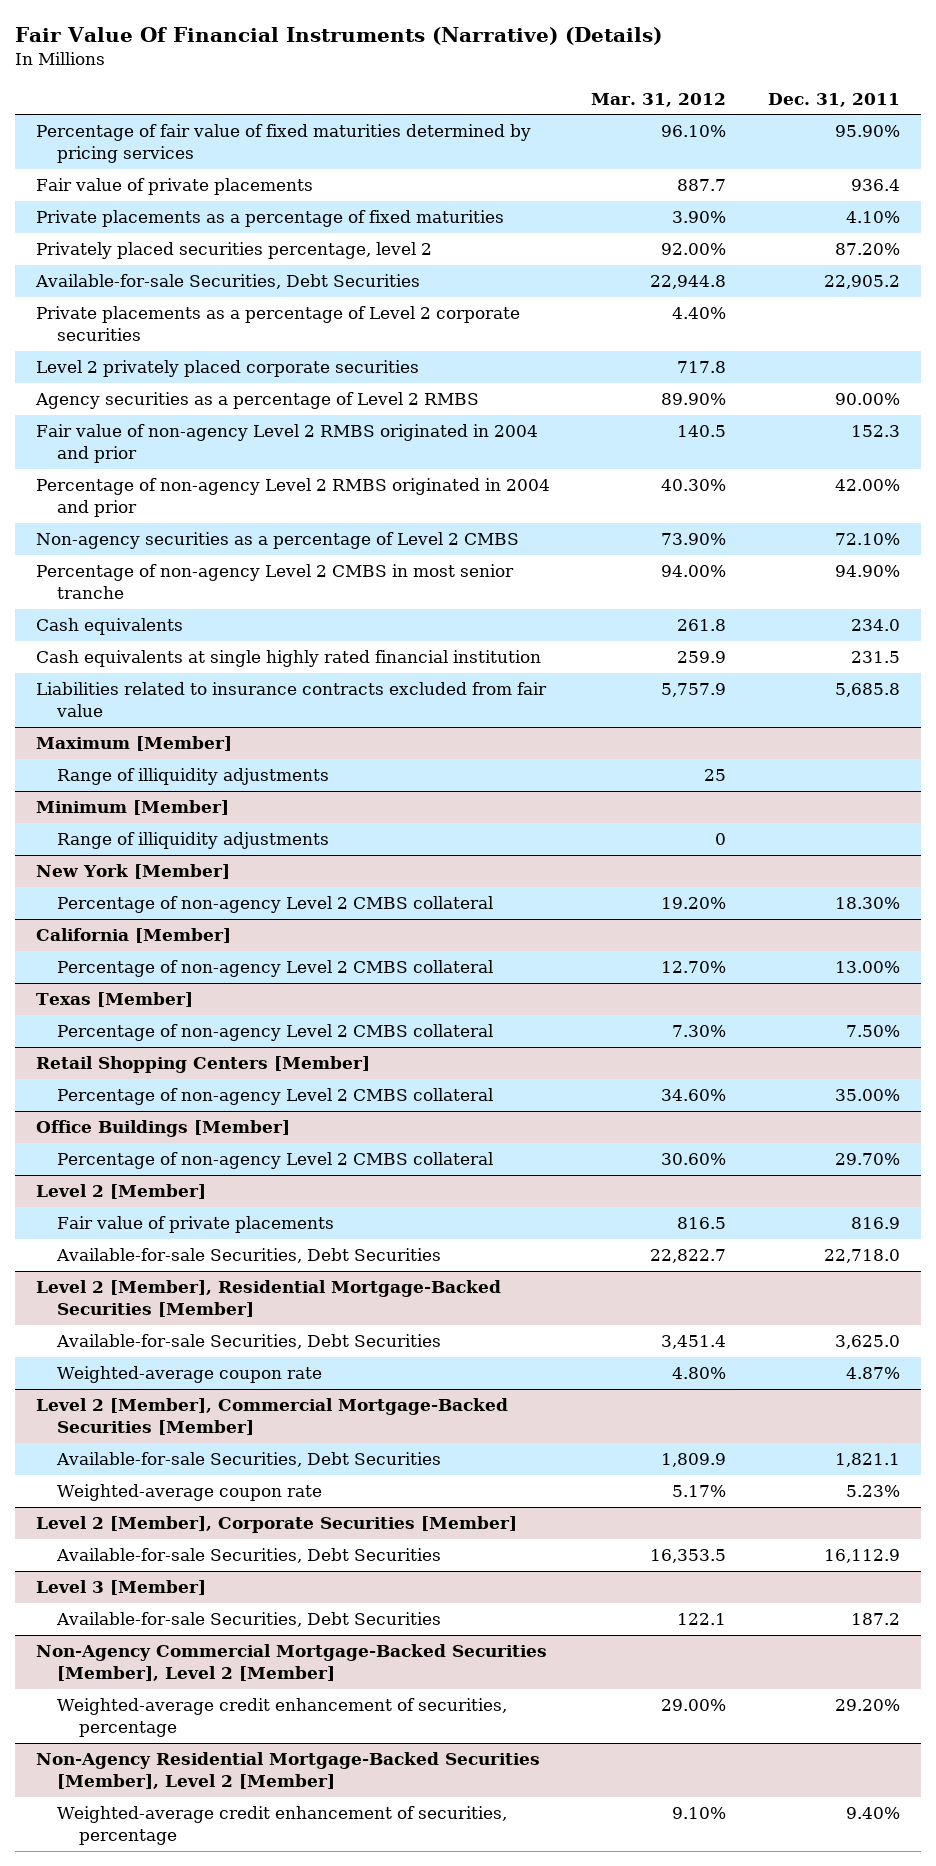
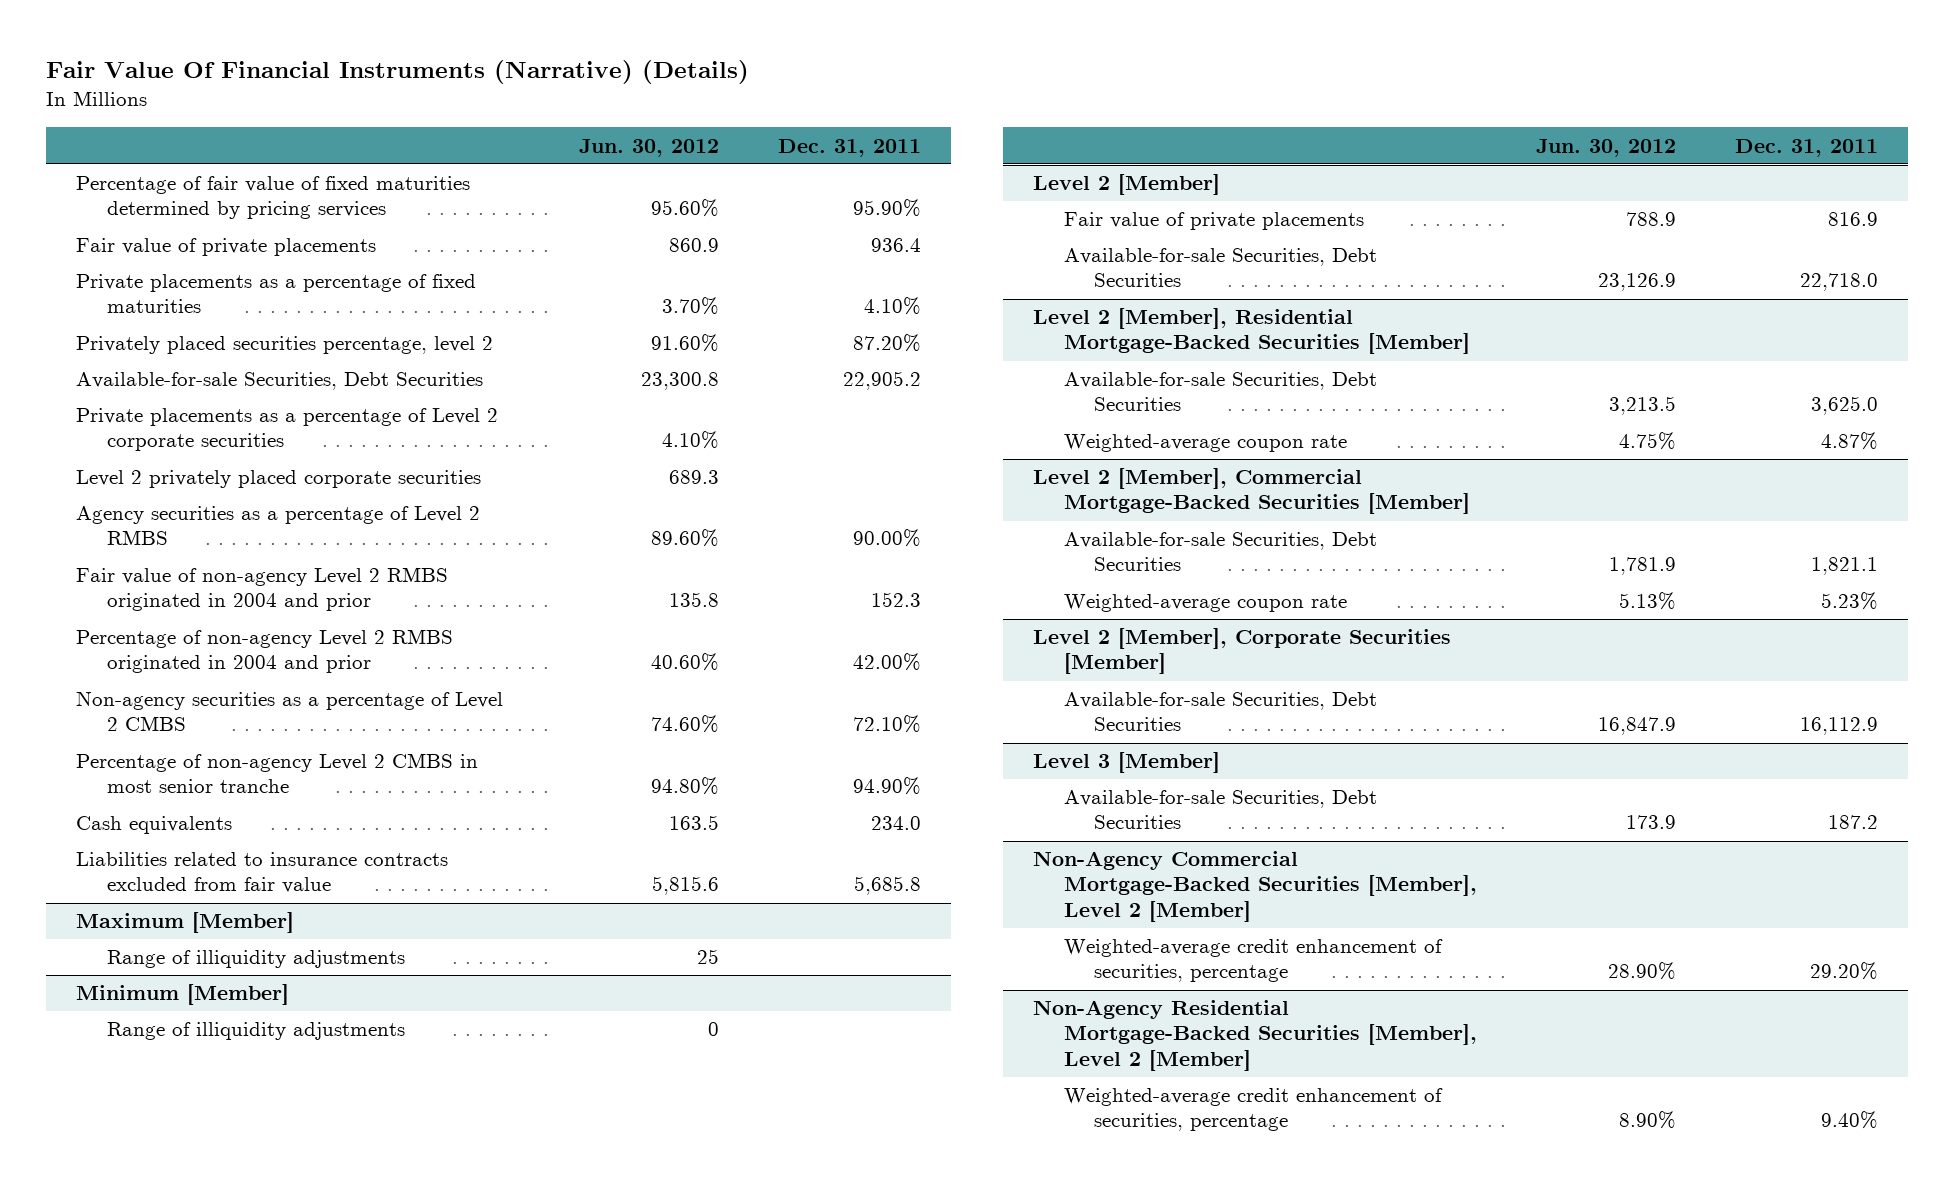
[591,92,727,107] Mar. 31, 2012 -> none
none -> [578,138,719,157] Jun. 30, 2012
[35,650,541,668] Cash equivalents at single highly rated financial institution -> none
[35,864,230,880] New York [Member] -> none
[57,896,494,914] Percentage of non-agency Level 2 CMBS collateral -> none
[35,928,231,944] California [Member] -> none
[57,960,494,978] Percentage of non-agency Level 2 CMBS collateral -> none
[35,992,193,1008] Texas [Member] -> none
[57,1024,494,1042] Percentage of non-agency Level 2 CMBS collateral -> none
[35,1056,370,1074] Retail Shopping Centers [Member] -> none
[57,1088,494,1106] Percentage of non-agency Level 2 CMBS collateral -> none
[35,1120,290,1138] Office Buildings [Member] -> none
[57,1152,494,1170] Percentage of non-agency Level 2 CMBS collateral -> none

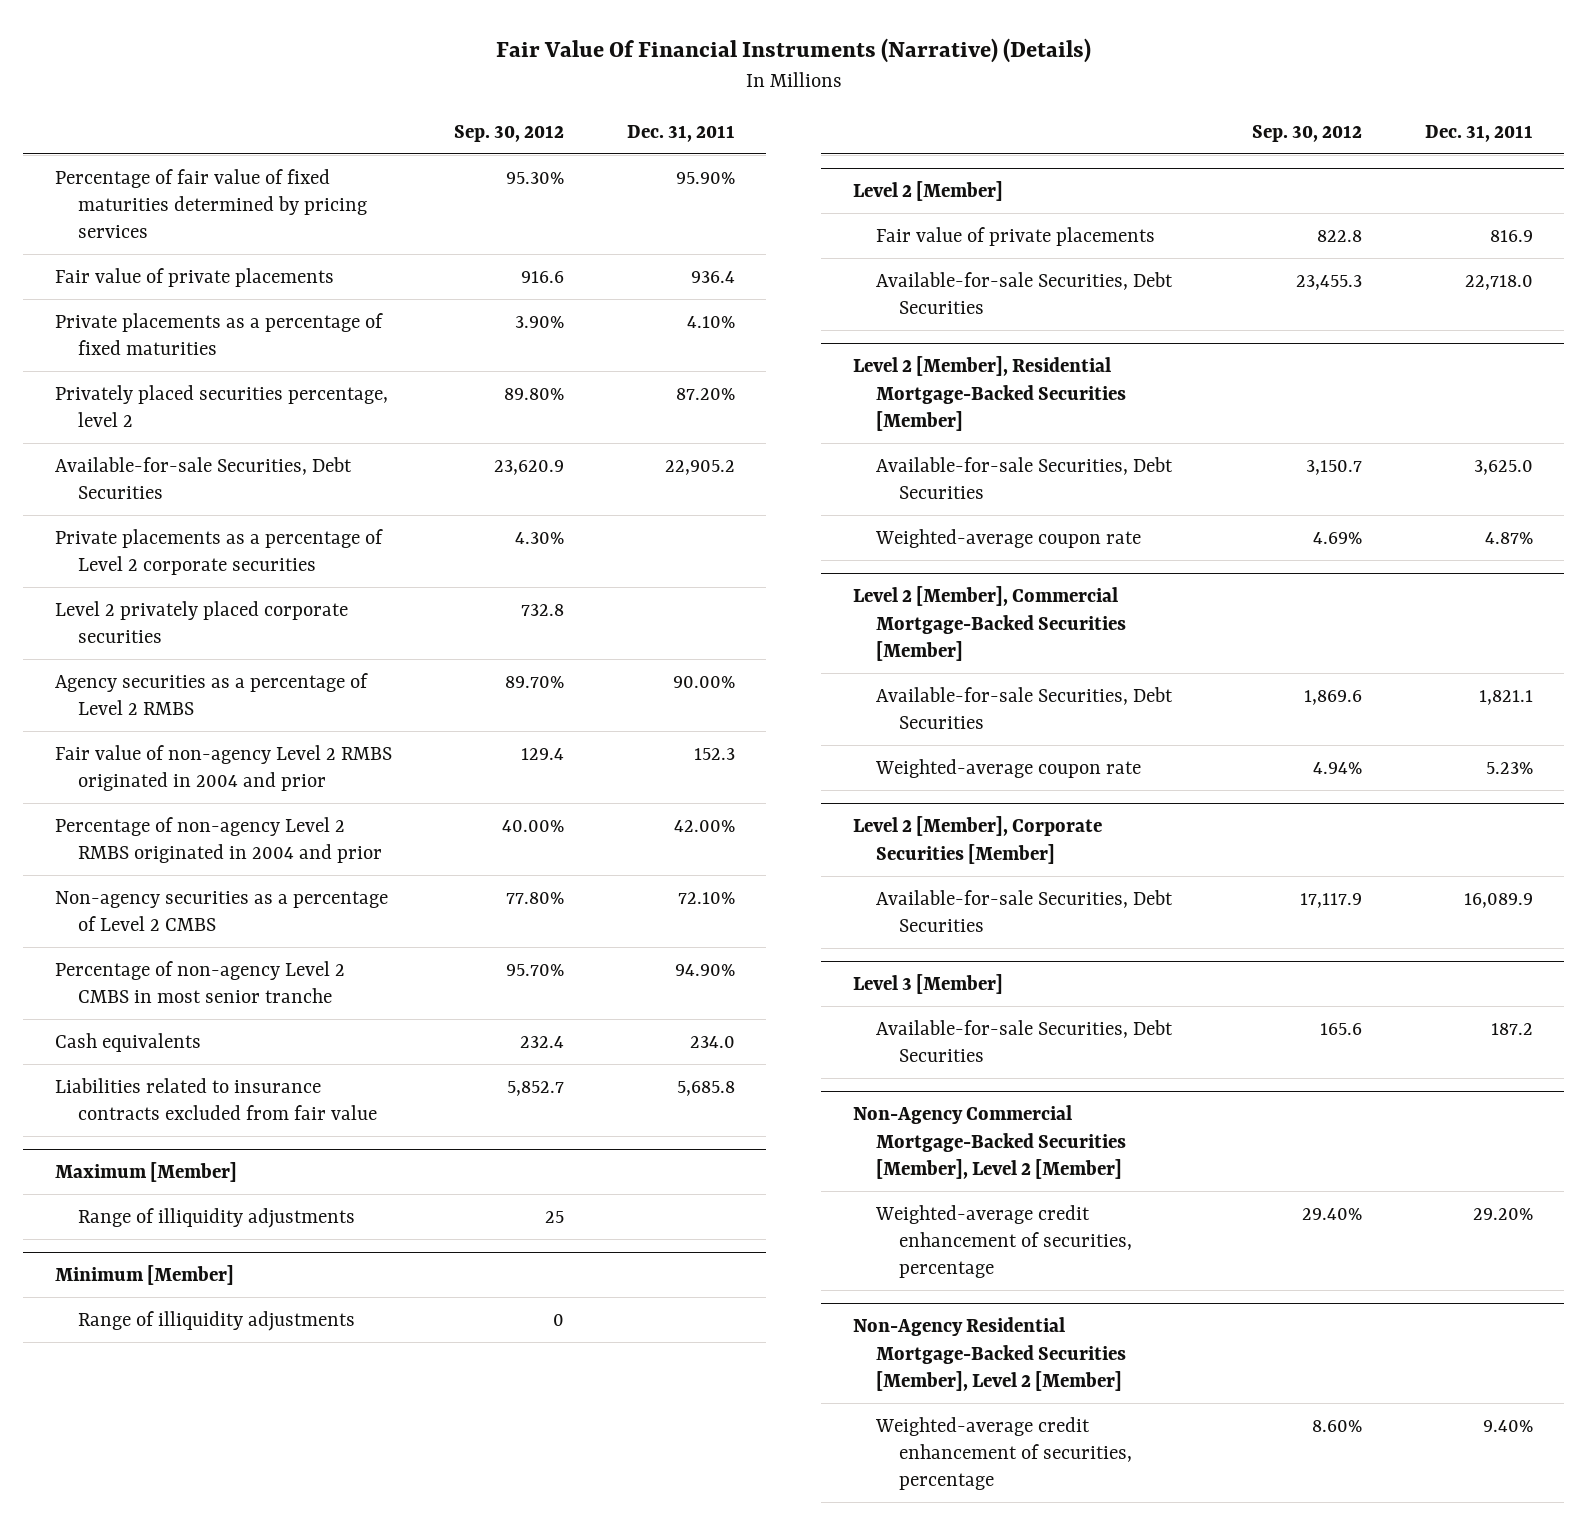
[578,138,719,157] Jun. 30, 2012 -> none
none -> [454,124,565,142] Sep. 30, 2012
[1800,717,1879,736] 16,112.9 -> [1463,892,1533,908] 16,089.9

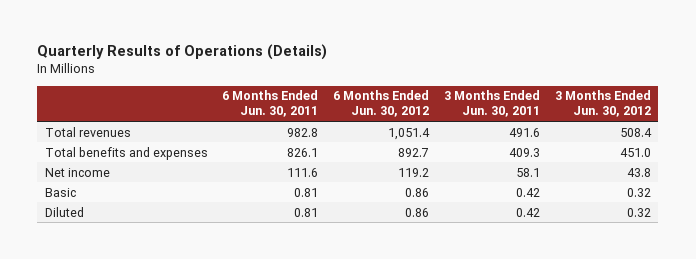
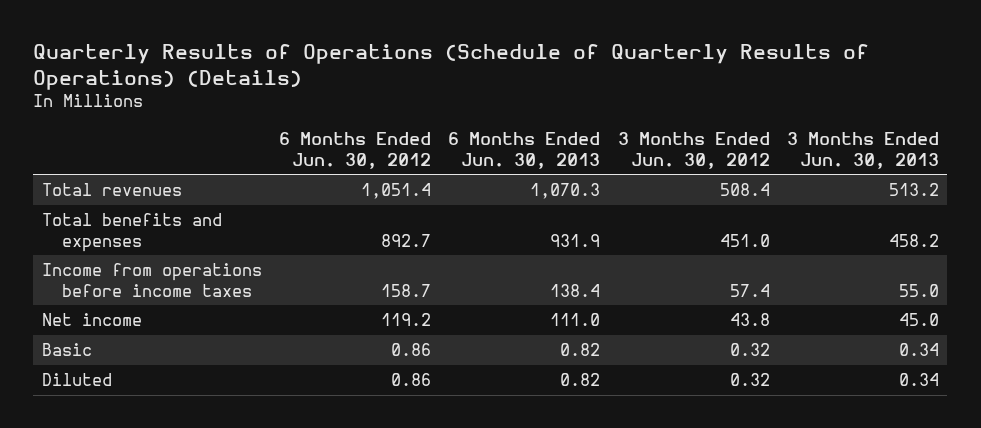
[37,44,328,61] Quarterly Results of Operations (Details) -> [33,44,870,91] Quarterly Results of Operations (Schedule of Quarterly Results of Operations) (Details)
[222,90,319,118] 6 Months Ended Jun. 30, 2011 -> none
[444,90,541,118] 3 Months Ended Jun. 30, 2011 -> none
none -> [448,132,601,169] 6 Months Ended Jun. 30, 2013
none -> [786,132,939,169] 3 Months Ended Jun. 30, 2013
none -> [42,263,263,297] Income from operations before income taxes

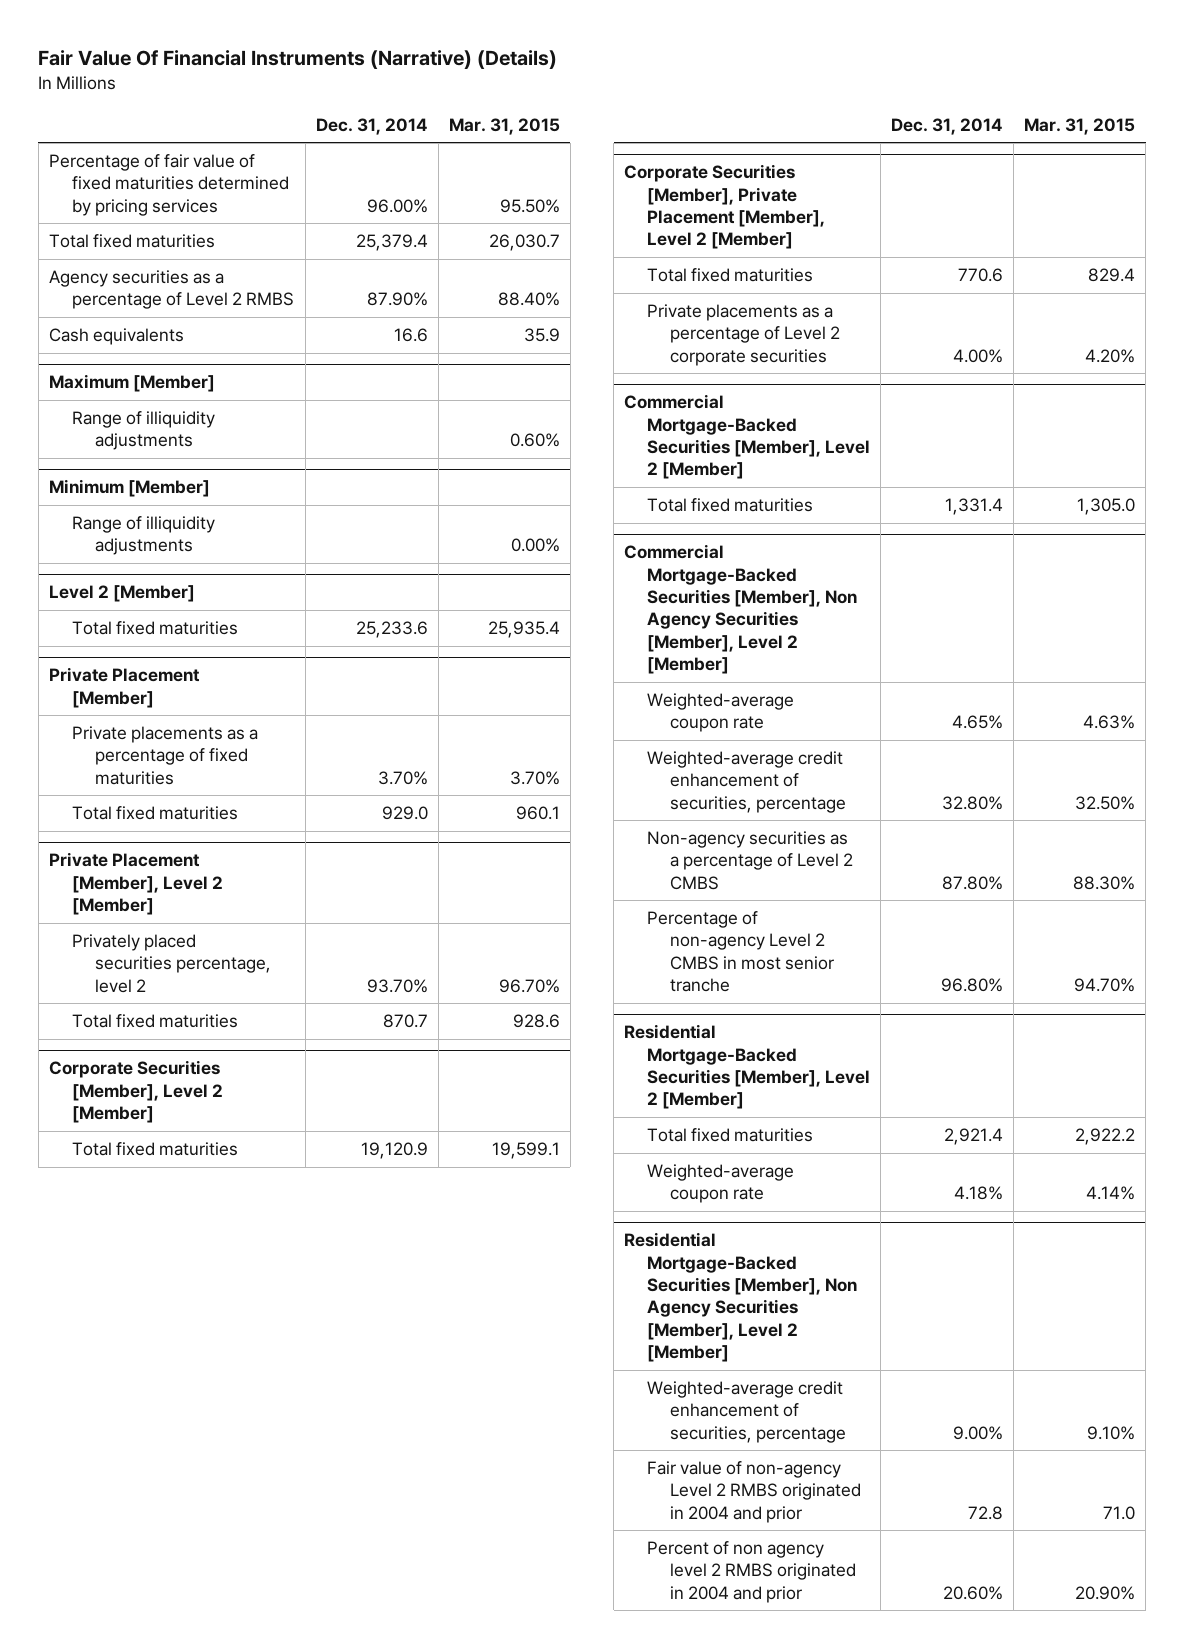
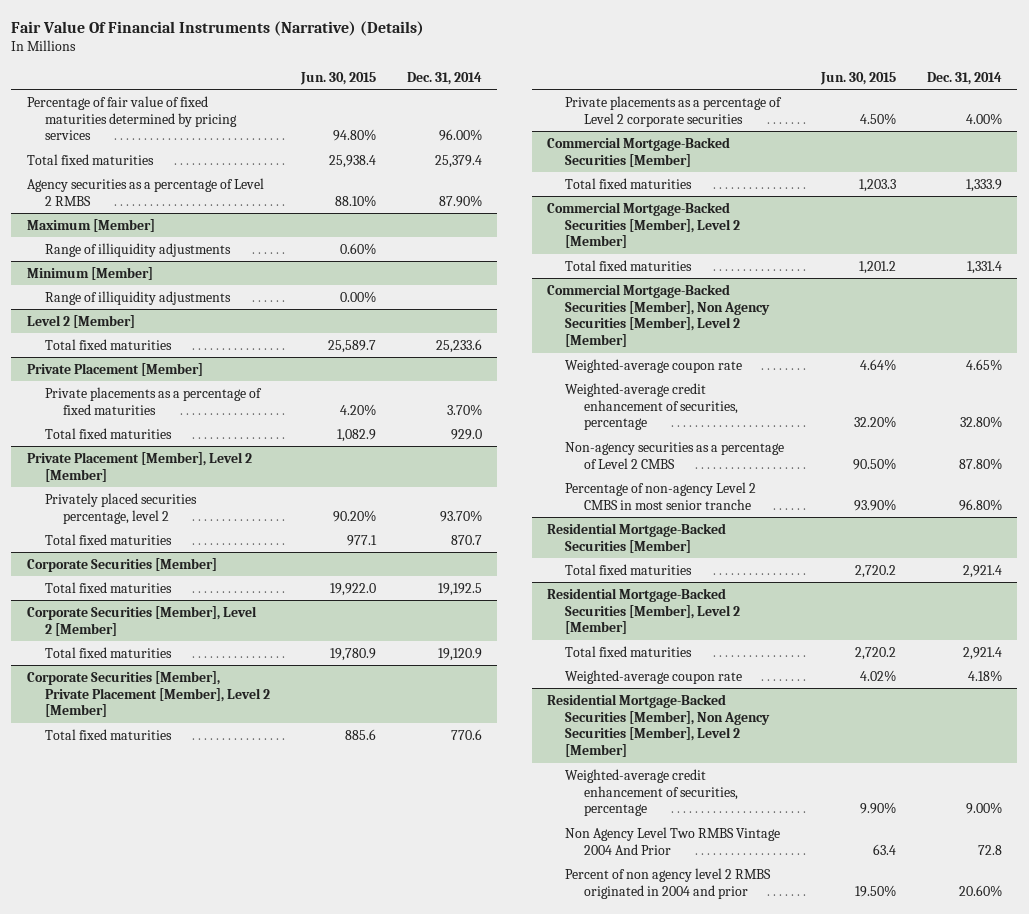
[448,117,560,135] Mar. 31, 2015 -> none
none -> [299,71,376,85] Jun. 30, 2015
[48,328,184,346] Cash equivalents -> none
none -> [26,557,217,572] Corporate Securities [Member]
none -> [45,581,173,593] Total fixed maturities
none -> [546,136,730,167] Commercial Mortgage-Backed Securities [Member]
none -> [565,177,693,189] Total fixed maturities
none -> [546,522,726,553] Residential Mortgage-Backed Securities [Member]
none -> [565,563,693,575] Total fixed maturities
[647,1461,862,1523] Fair value of non-agency Level 2 RMBS originated in 2004 and prior -> [565,826,781,855] Non Agency Level Two RMBS Vintage 2004 And Prior

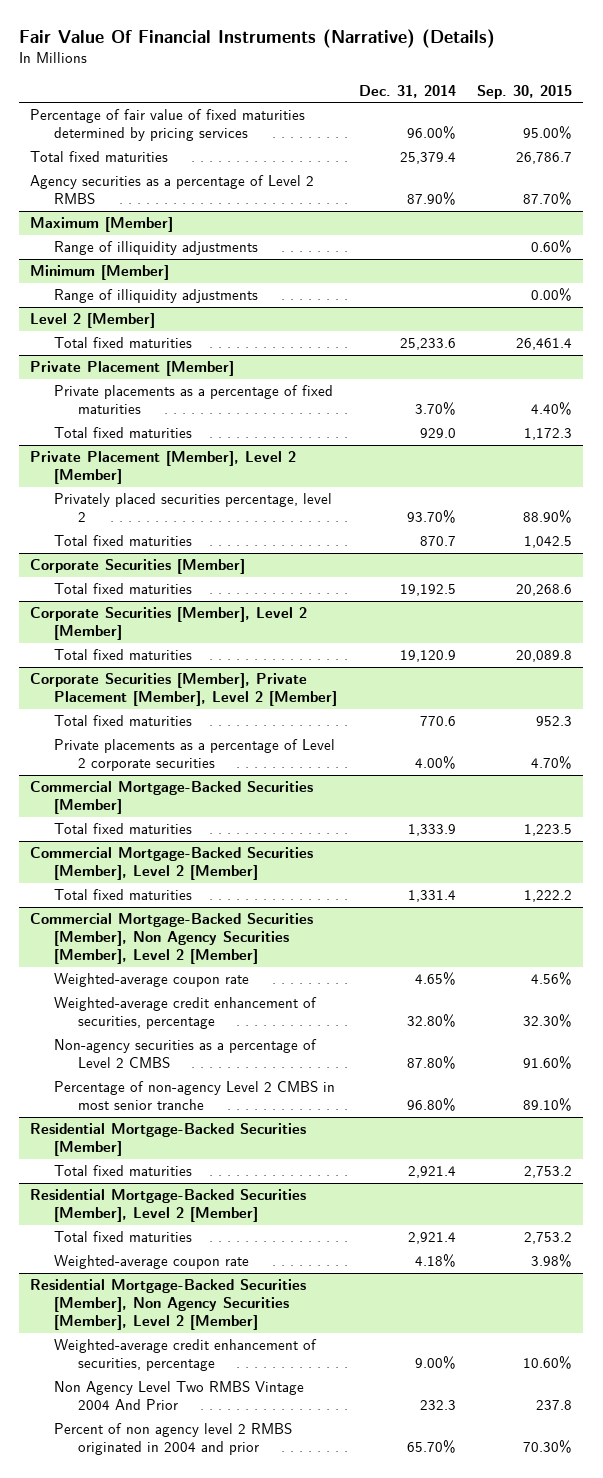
[299,71,376,85] Jun. 30, 2015 -> none
none -> [477,84,573,99] Sep. 30, 2015
[977,844,1002,855] 72.8 -> [419,1400,456,1411] 232.3
[958,884,1002,897] 20.60% -> [406,1440,456,1454] 65.70%

